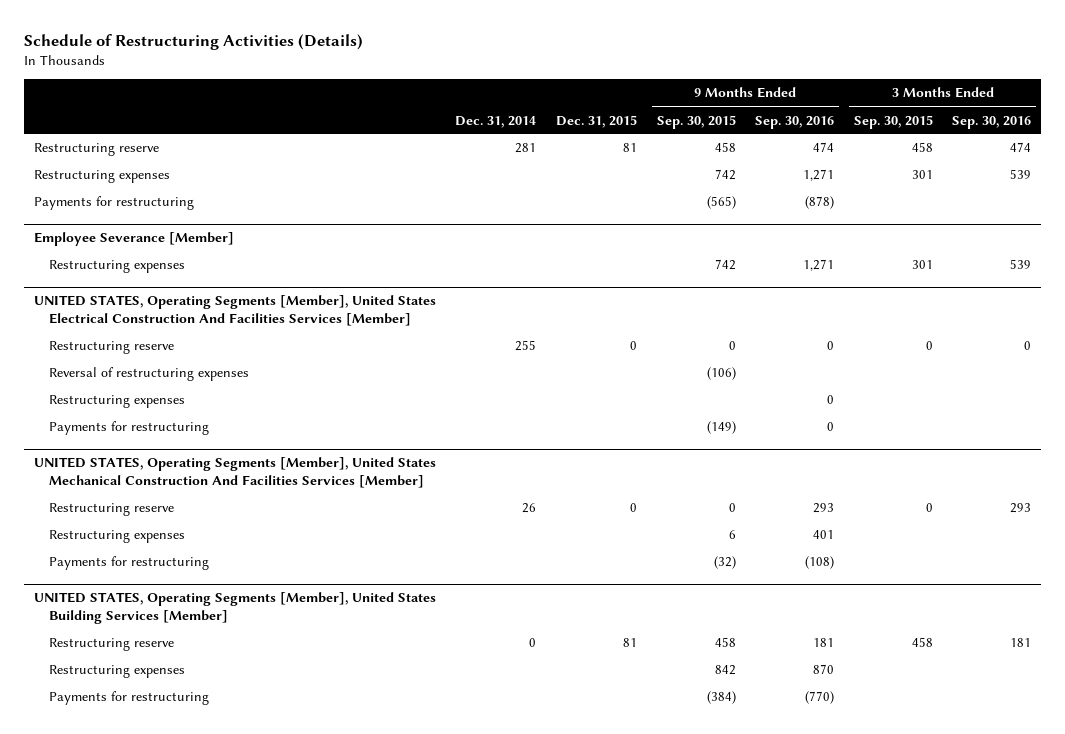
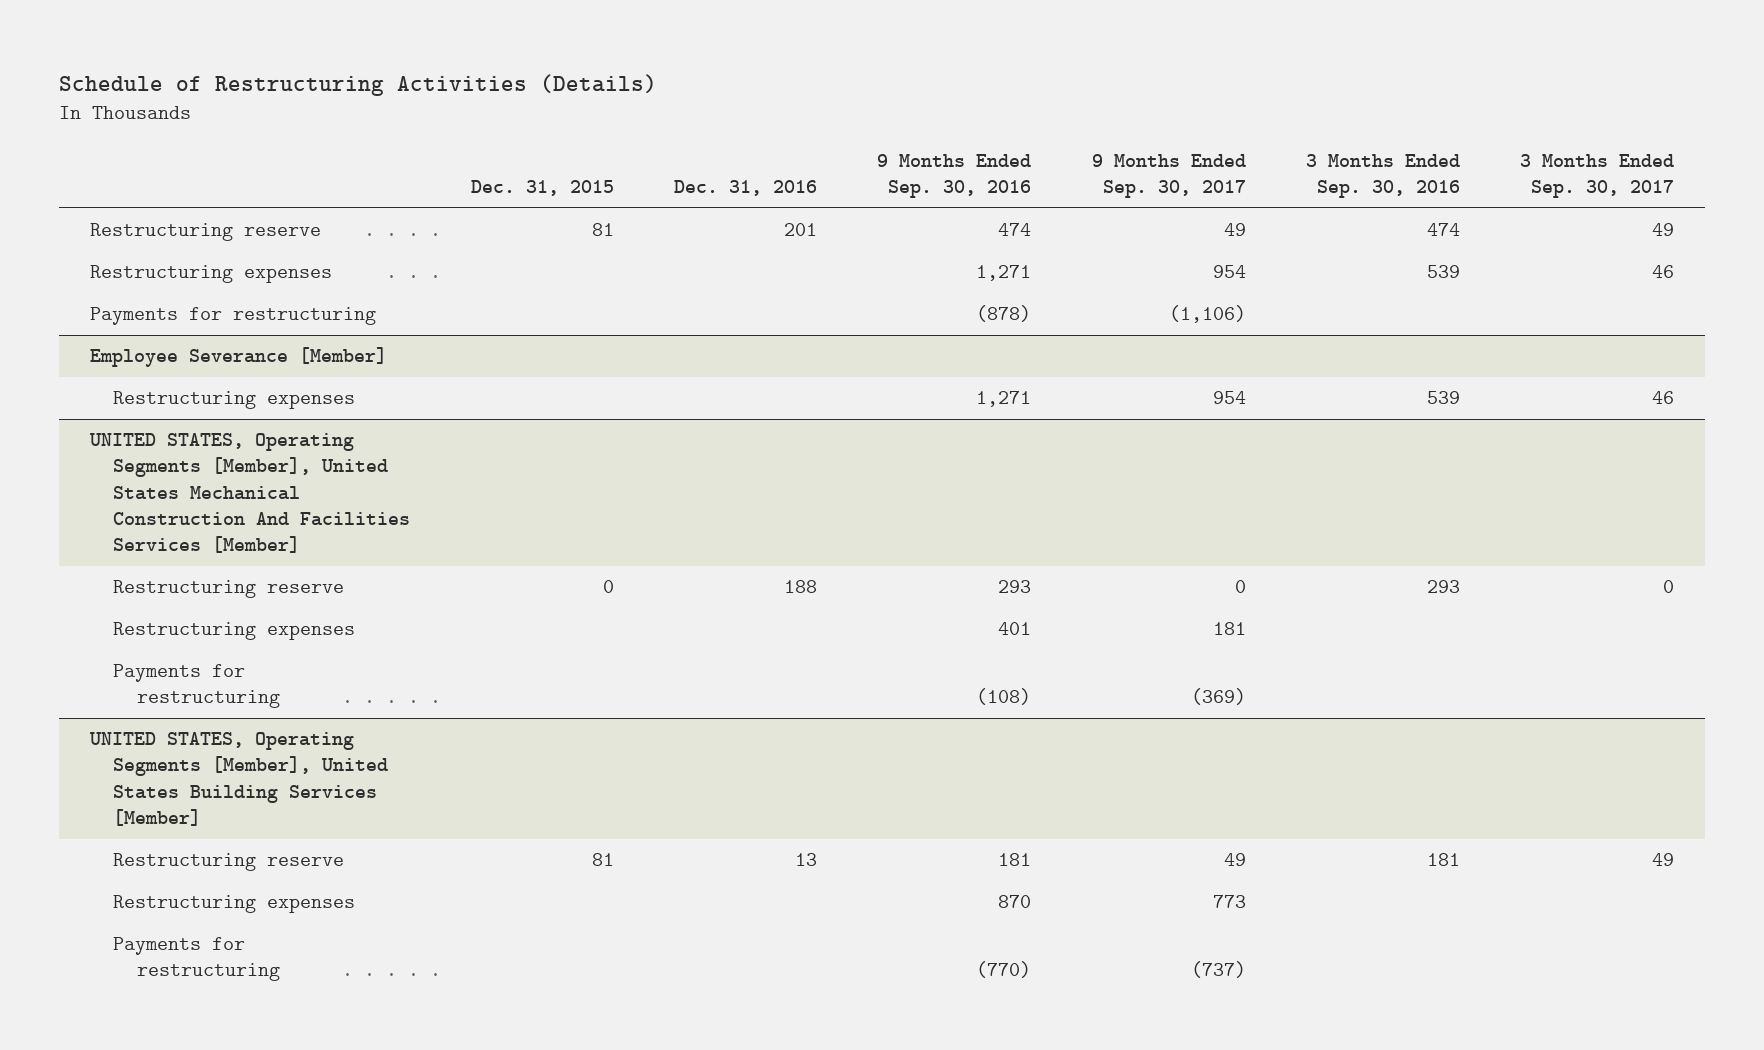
[455,115,537,128] Dec. 31, 2014 -> none
[656,114,736,129] Sep. 30, 2015 -> none
[853,114,933,129] Sep. 30, 2015 -> none
none -> [674,180,818,197] Dec. 31, 2016
none -> [1091,153,1246,199] 9 Months Ended Sep. 30, 2017
none -> [1520,153,1675,199] 3 Months Ended Sep. 30, 2017
[33,295,436,327] UNITED STATES, Operating Segments [Member], United States Electrical Construction And Facilities Services [Member] -> none
[49,341,175,355] Restructuring reserve -> none
[49,367,250,382] Reversal of restructuring expenses -> none
[49,395,186,409] Restructuring expenses -> none
[49,421,210,436] Payments for restructuring -> none

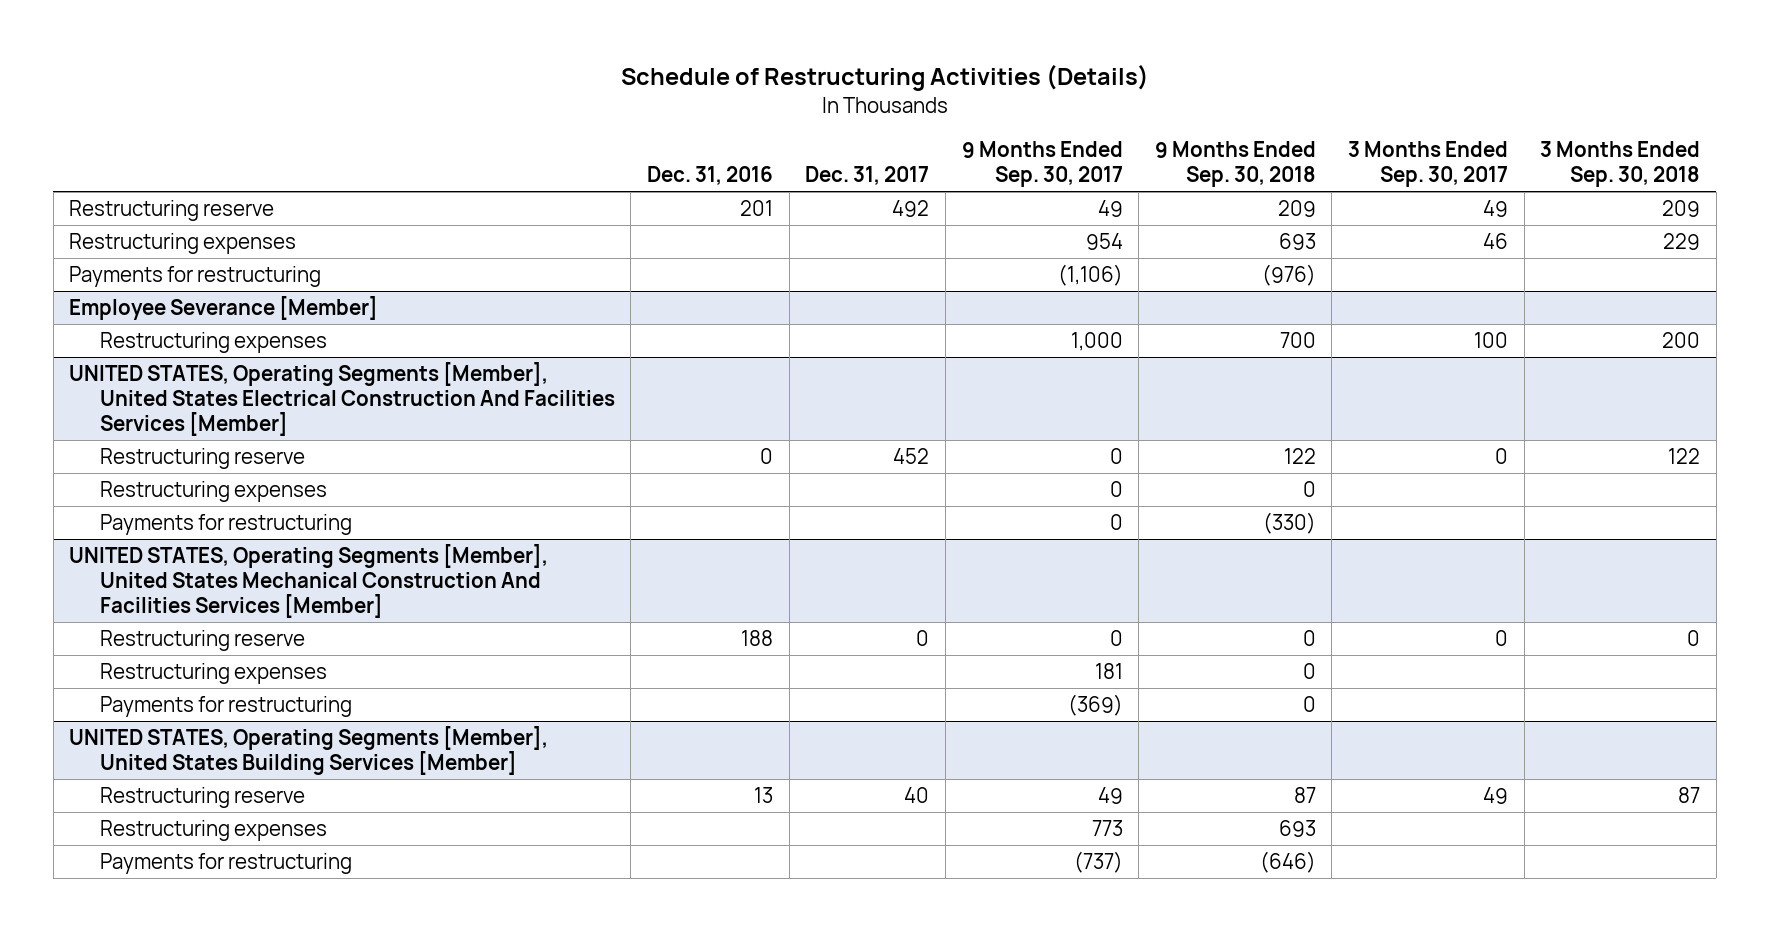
[470,180,614,197] Dec. 31, 2015 -> none
[877,153,1032,199] 9 Months Ended Sep. 30, 2016 -> none
[1306,153,1461,199] 3 Months Ended Sep. 30, 2016 -> none
none -> [805,166,930,186] Dec. 31, 2017
none -> [1154,141,1316,188] 9 Months Ended Sep. 30, 2018
none -> [1540,141,1701,188] 3 Months Ended Sep. 30, 2018
[1212,391,1246,405] 954 -> [1070,332,1123,352] 1,000
[1652,391,1675,405] 46 -> [1474,332,1509,349] 100
none -> [69,362,615,437] UNITED STATES, Operating Segments [Member], United States Electrical Construction And Facilities Services [Member]
none -> [99,448,305,470] Restructuring reserve
none -> [99,481,327,503] Restructuring expenses
none -> [99,514,352,536] Payments for restructuring

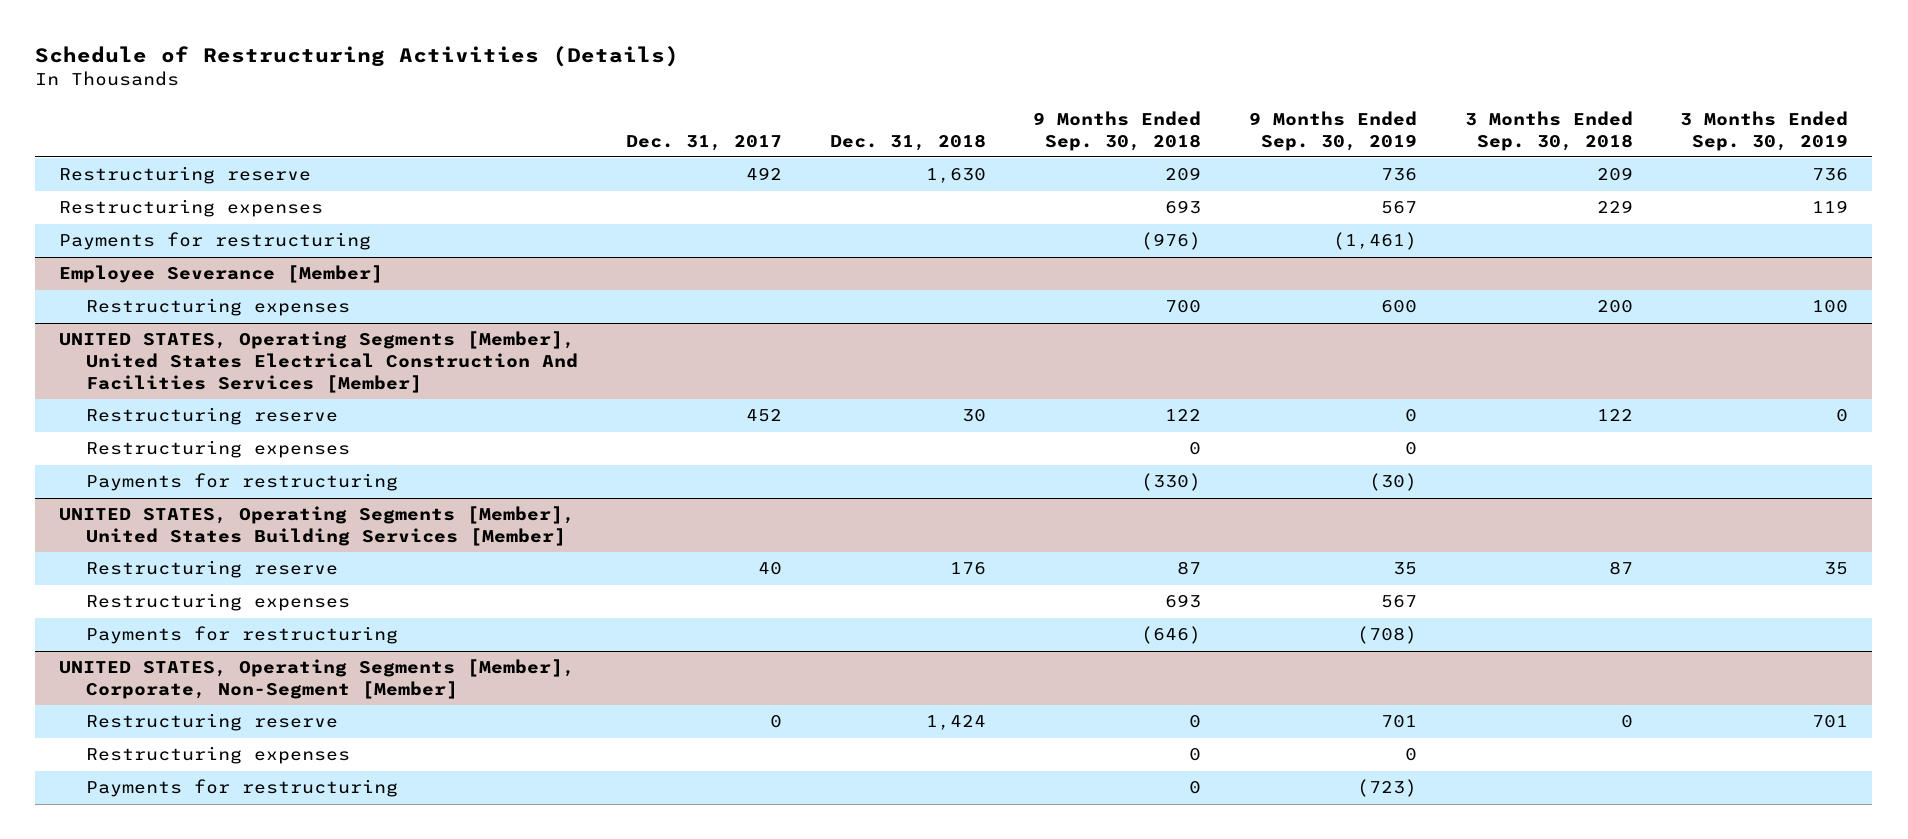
[647,166,774,186] Dec. 31, 2016 -> none
[961,141,1123,188] 9 Months Ended Sep. 30, 2017 -> none
[1348,141,1509,188] 3 Months Ended Sep. 30, 2017 -> none
none -> [829,133,986,151] Dec. 31, 2018
none -> [1249,110,1418,151] 9 Months Ended Sep. 30, 2019
none -> [1680,110,1849,151] 3 Months Ended Sep. 30, 2019
[69,544,549,619] UNITED STATES, Operating Segments [Member], United States Mechanical Construction And Facilities Services [Member] -> none
[99,630,305,652] Restructuring reserve -> none
[99,663,327,685] Restructuring expenses -> none
[99,696,352,718] Payments for restructuring -> none
none -> [59,659,576,700] UNITED STATES, Operating Segments [Member], Corporate, Non-Segment [Member]
none -> [86,713,339,732] Restructuring reserve
none -> [86,746,351,765] Restructuring expenses
none -> [86,779,399,798] Payments for restructuring

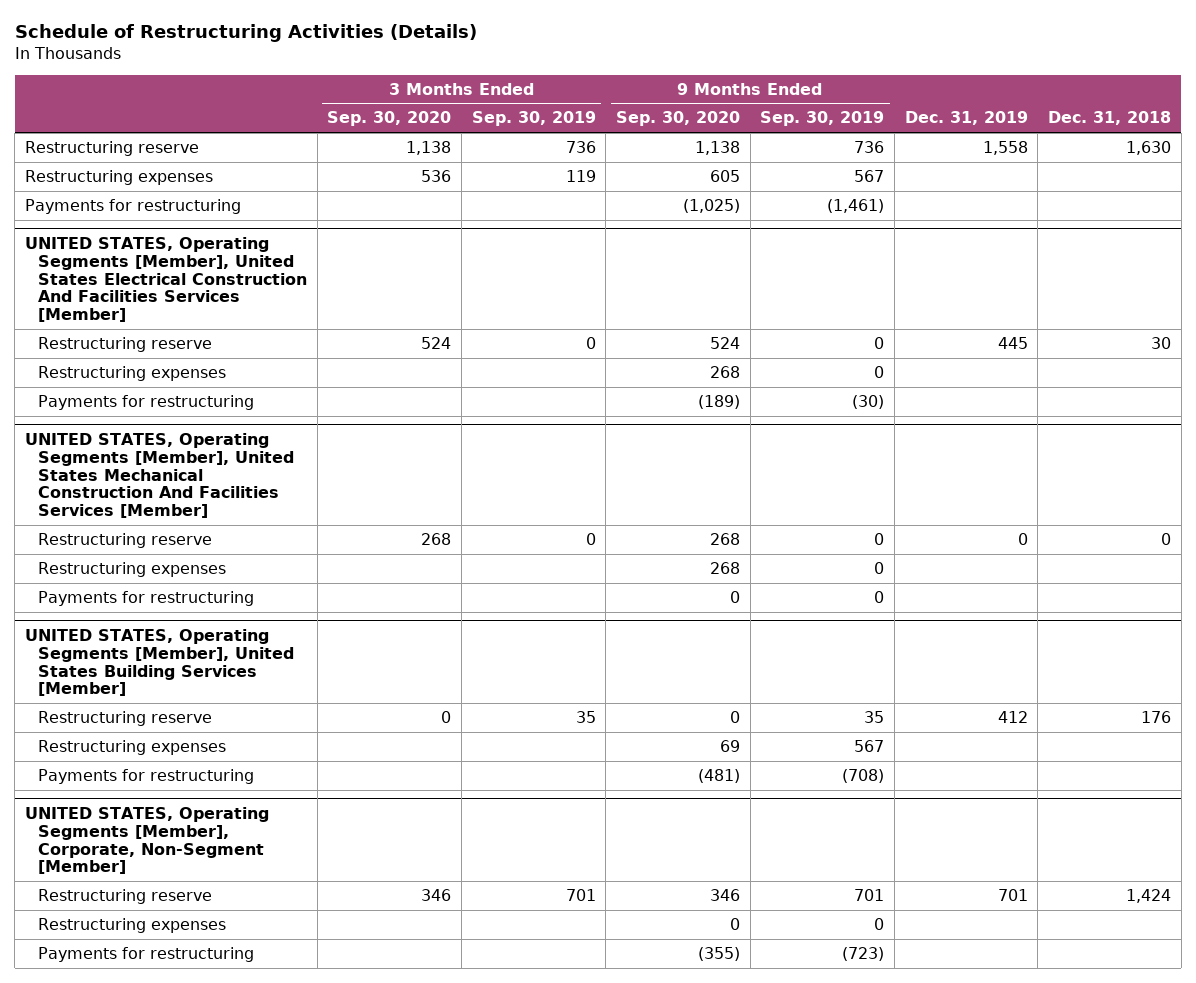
[625,134,782,151] Dec. 31, 2017 -> none
[1033,110,1202,151] 9 Months Ended Sep. 30, 2018 -> none
[1464,110,1633,151] 3 Months Ended Sep. 30, 2018 -> none
none -> [327,111,452,127] Sep. 30, 2020
none -> [616,111,741,127] Sep. 30, 2020
none -> [904,111,1028,126] Dec. 31, 2019
[59,265,384,284] Employee Severance [Member] -> none
[86,298,351,317] Restructuring expenses -> none
none -> [24,432,295,519] UNITED STATES, Operating Segments [Member], United States Mechanical Construction And Facilities Services [Member]
none -> [38,532,213,548] Restructuring reserve
none -> [38,561,227,577] Restructuring expenses
none -> [38,590,255,606] Payments for restructuring

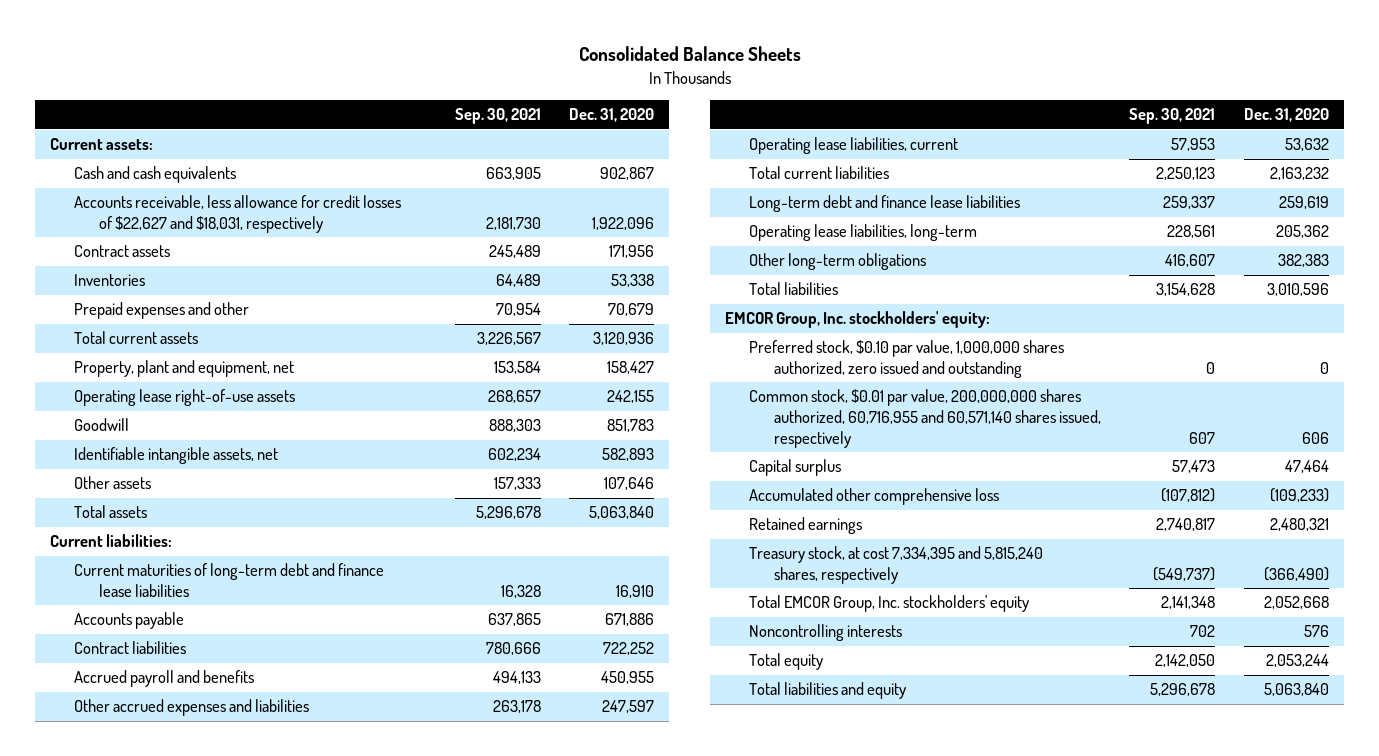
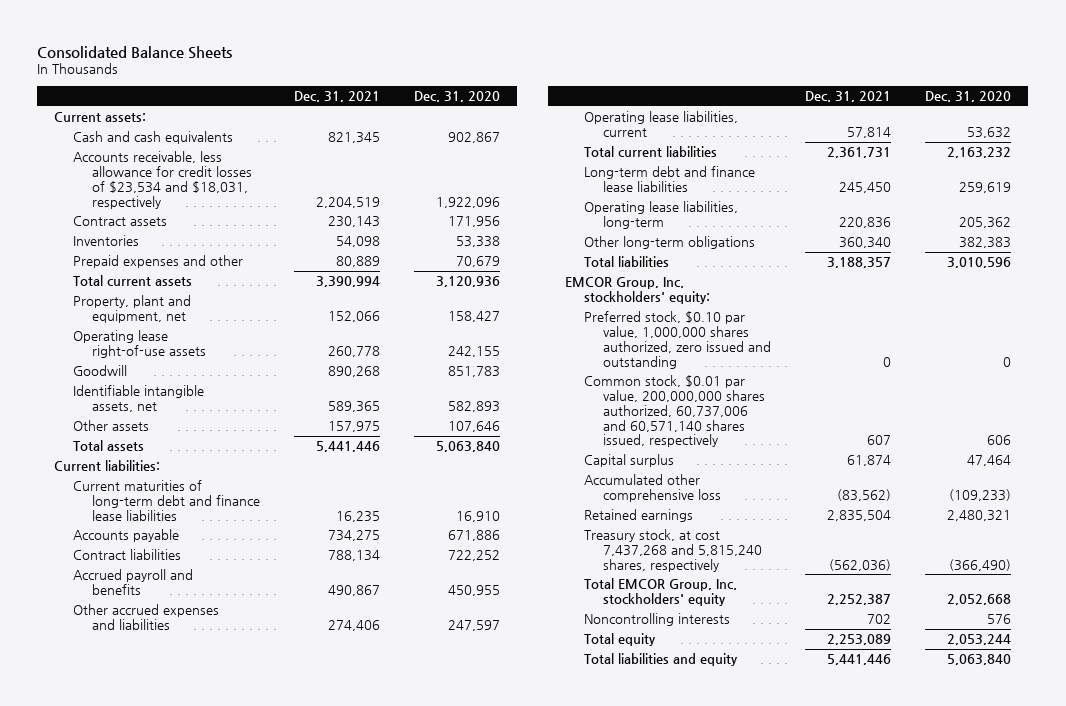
[454,108,541,125] Sep. 30, 2021 -> none
none -> [293,91,380,103] Dec. 31, 2021
[74,195,402,233] Accounts receivable, less allowance for credit losses of $22,627 and $18,031, respectively -> [73,151,252,209] Accounts receivable, less allowance for credit losses of $23,534 and $18,031, respectively
[749,389,1101,448] Common stock, $0.01 par value, 200,000,000 shares authorized, 60,716,955 and 60,571,140 shares issued, respectively -> [584,375,765,448] Common stock, $0.01 par value, 200,000,000 shares authorized, 60,737,006 and 60,571,140 shares issued, respectively
[749,546,1044,584] Treasury stock, at cost 7,334,395 and 5,815,240 shares, respectively -> [584,529,762,572] Treasury stock, at cost 7,437,268 and 5,815,240 shares, respectively

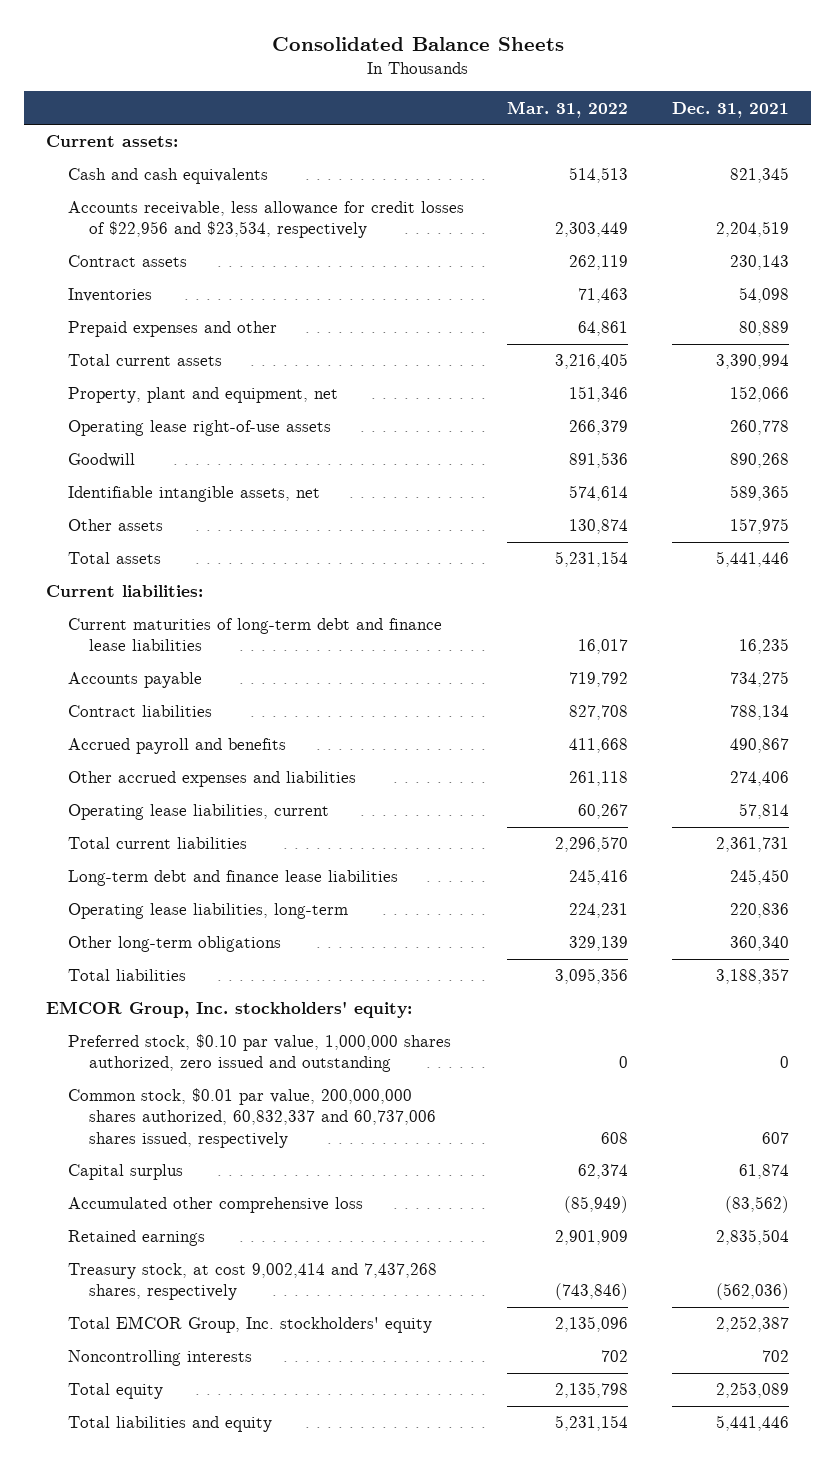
[414,91,501,103] Dec. 31, 2020 -> none
none -> [507,100,629,118] Mar. 31, 2022
[73,151,252,209] Accounts receivable, less allowance for credit losses of $23,534 and $18,031, respectively -> [67,201,464,239] Accounts receivable, less allowance for credit losses of $22,956 and $23,534, respectively
[584,375,765,448] Common stock, $0.01 par value, 200,000,000 shares authorized, 60,737,006 and 60,571,140 shares issued, respectively -> [67,1088,437,1148] Common stock, $0.01 par value, 200,000,000 shares authorized, 60,832,337 and 60,737,006 shares issued, respectively
[584,529,762,572] Treasury stock, at cost 7,437,268 and 5,815,240 shares, respectively -> [67,1263,437,1301] Treasury stock, at cost 9,002,414 and 7,437,268 shares, respectively

